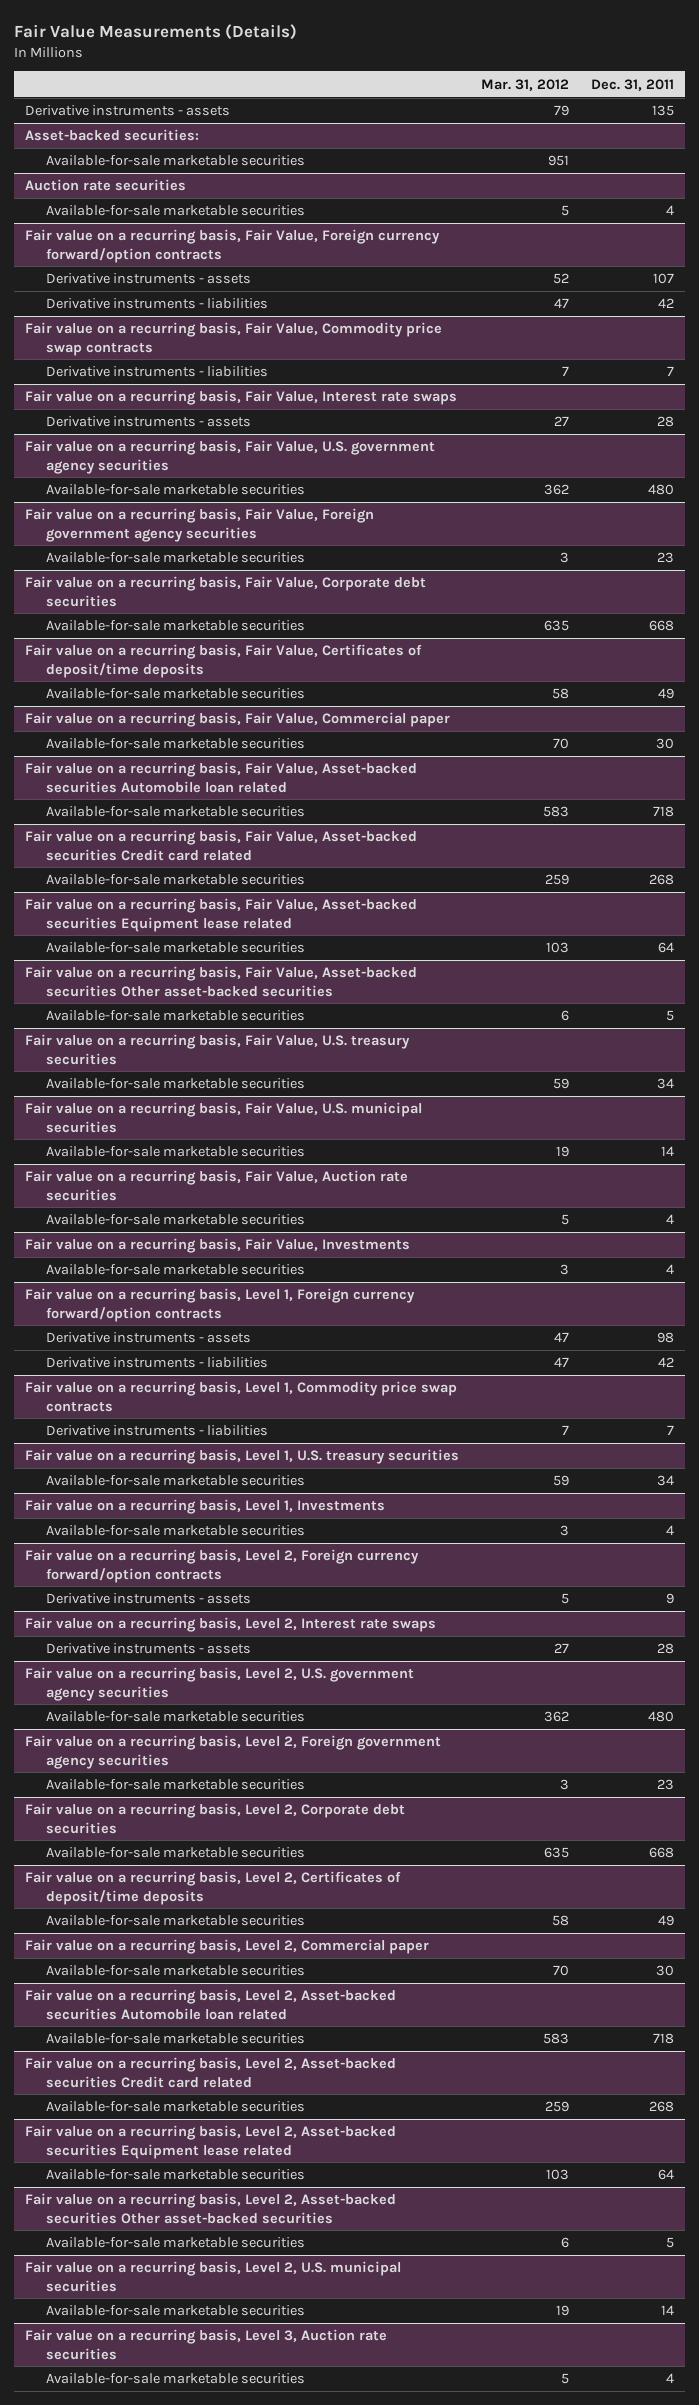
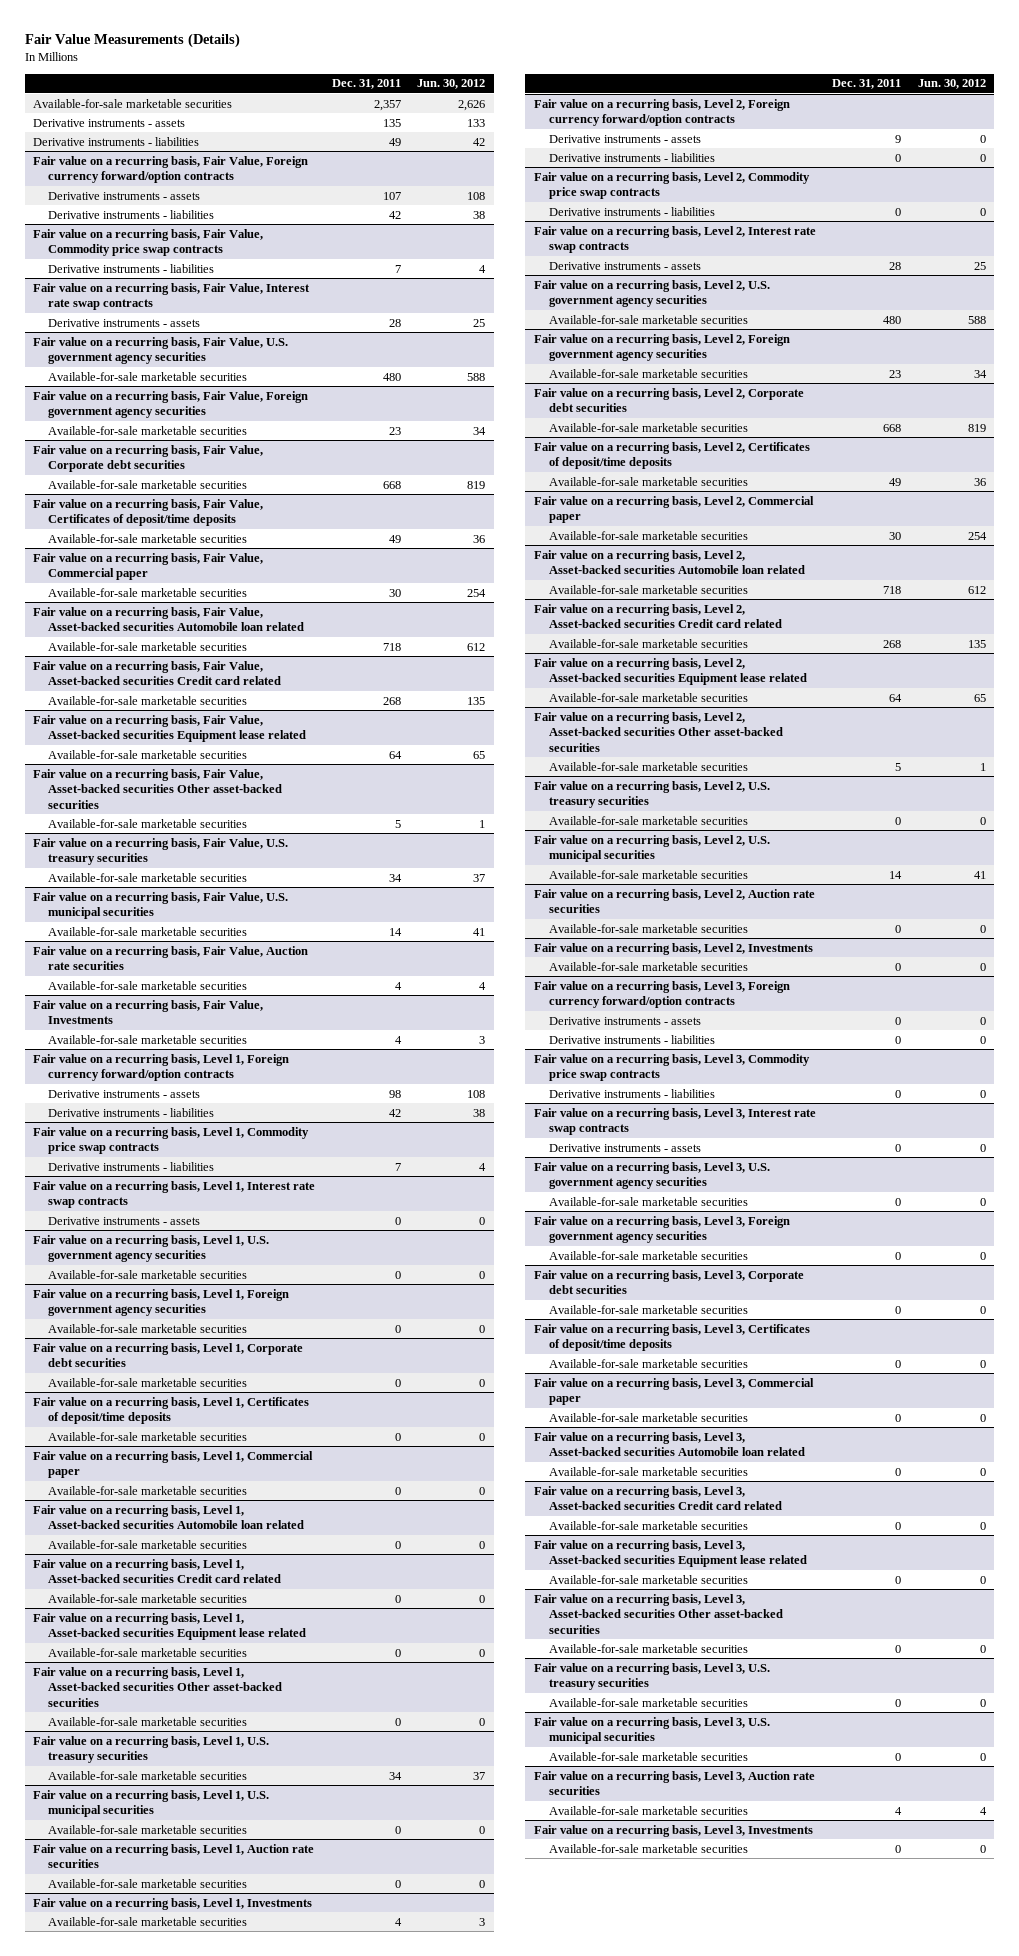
[481,78,570,91] Mar. 31, 2012 -> none
none -> [417,79,486,90] Jun. 30, 2012
none -> [32,98,232,108] Available-for-sale marketable securities
[24,129,199,142] Asset-backed securities: -> none
[45,155,305,167] Available-for-sale marketable securities -> none
[24,179,186,192] Auction rate securities -> none
[45,205,305,217] Available-for-sale marketable securities -> none
none -> [32,136,199,146] Derivative instruments - liabilities
[24,390,457,406] Fair value on a recurring basis, Fair Value, Interest rate swaps -> [32,282,310,311] Fair value on a recurring basis, Fair Value, Interest rate swap contracts
none -> [32,1180,315,1209] Fair value on a recurring basis, Level 1, Interest rate swap contracts
none -> [47,1216,200,1225] Derivative instruments - assets
none -> [32,1234,269,1263] Fair value on a recurring basis, Level 1, U.S. government agency securities
none -> [47,1269,247,1279] Available-for-sale marketable securities
none -> [32,1288,289,1317] Fair value on a recurring basis, Level 1, Foreign government agency securities
none -> [47,1323,247,1333] Available-for-sale marketable securities
none -> [32,1342,303,1368] Fair value on a recurring basis, Level 1, Corporate debt securities
none -> [47,1377,247,1387] Available-for-sale marketable securities
none -> [32,1396,309,1425] Fair value on a recurring basis, Level 1, Certificates of deposit/time deposits
none -> [47,1431,247,1441] Available-for-sale marketable securities
none -> [32,1450,313,1479] Fair value on a recurring basis, Level 1, Commercial paper
none -> [47,1485,247,1495] Available-for-sale marketable securities
none -> [32,1504,304,1530] Fair value on a recurring basis, Level 1, Asset-backed securities Automobile loan related
none -> [47,1539,247,1549] Available-for-sale marketable securities
none -> [32,1558,281,1584] Fair value on a recurring basis, Level 1, Asset-backed securities Credit card related
none -> [47,1593,247,1603] Available-for-sale marketable securities
none -> [32,1612,306,1641] Fair value on a recurring basis, Level 1, Asset-backed securities Equipment lease related
none -> [47,1647,247,1657] Available-for-sale marketable securities
none -> [32,1666,282,1708] Fair value on a recurring basis, Level 1, Asset-backed securities Other asset-backed securities
none -> [47,1716,247,1726] Available-for-sale marketable securities
none -> [32,1789,269,1818] Fair value on a recurring basis, Level 1, U.S. municipal securities
none -> [47,1824,247,1834] Available-for-sale marketable securities
none -> [32,1843,314,1869] Fair value on a recurring basis, Level 1, Auction rate securities
none -> [47,1878,247,1888] Available-for-sale marketable securities
none -> [548,152,715,162] Derivative instruments - liabilities
none -> [533,171,810,200] Fair value on a recurring basis, Level 2, Commodity price swap contracts
none -> [548,206,715,216] Derivative instruments - liabilities
[24,1617,436,1633] Fair value on a recurring basis, Level 2, Interest rate swaps -> [533,225,816,254] Fair value on a recurring basis, Level 2, Interest rate swap contracts
none -> [533,780,770,809] Fair value on a recurring basis, Level 2, U.S. treasury securities
none -> [548,815,748,825] Available-for-sale marketable securities
none -> [533,888,815,914] Fair value on a recurring basis, Level 2, Auction rate securities
none -> [548,923,748,933] Available-for-sale marketable securities
none -> [533,942,813,955] Fair value on a recurring basis, Level 2, Investments
none -> [548,961,748,971] Available-for-sale marketable securities
none -> [533,980,790,1009] Fair value on a recurring basis, Level 3, Foreign currency forward/option contracts
none -> [548,1016,701,1025] Derivative instruments - assets
none -> [548,1034,715,1044] Derivative instruments - liabilities
none -> [533,1053,810,1082] Fair value on a recurring basis, Level 3, Commodity price swap contracts
none -> [548,1088,715,1098] Derivative instruments - liabilities
none -> [533,1107,816,1136] Fair value on a recurring basis, Level 3, Interest rate swap contracts
none -> [548,1143,701,1152] Derivative instruments - assets
none -> [533,1161,770,1190] Fair value on a recurring basis, Level 3, U.S. government agency securities
none -> [548,1196,748,1206] Available-for-sale marketable securities
none -> [533,1215,790,1244] Fair value on a recurring basis, Level 3, Foreign government agency securities
none -> [548,1250,748,1260] Available-for-sale marketable securities
none -> [533,1269,804,1295] Fair value on a recurring basis, Level 3, Corporate debt securities
none -> [548,1304,748,1314] Available-for-sale marketable securities
none -> [533,1323,810,1352] Fair value on a recurring basis, Level 3, Certificates of deposit/time deposits
none -> [548,1358,748,1368] Available-for-sale marketable securities
none -> [533,1377,814,1406] Fair value on a recurring basis, Level 3, Commercial paper
none -> [548,1412,748,1422] Available-for-sale marketable securities
none -> [533,1431,805,1457] Fair value on a recurring basis, Level 3, Asset-backed securities Automobile loan related
none -> [548,1466,748,1476] Available-for-sale marketable securities
none -> [533,1485,782,1511] Fair value on a recurring basis, Level 3, Asset-backed securities Credit card related
none -> [548,1520,748,1530] Available-for-sale marketable securities
none -> [533,1539,807,1568] Fair value on a recurring basis, Level 3, Asset-backed securities Equipment lease related
none -> [548,1574,748,1584] Available-for-sale marketable securities
none -> [533,1593,783,1635] Fair value on a recurring basis, Level 3, Asset-backed securities Other asset-backed securities
none -> [548,1643,748,1653] Available-for-sale marketable securities
none -> [533,1662,770,1691] Fair value on a recurring basis, Level 3, U.S. treasury securities
none -> [548,1697,748,1707] Available-for-sale marketable securities
none -> [533,1716,770,1745] Fair value on a recurring basis, Level 3, U.S. municipal securities
none -> [548,1751,748,1761] Available-for-sale marketable securities
none -> [533,1824,813,1837] Fair value on a recurring basis, Level 3, Investments
none -> [548,1843,748,1853] Available-for-sale marketable securities

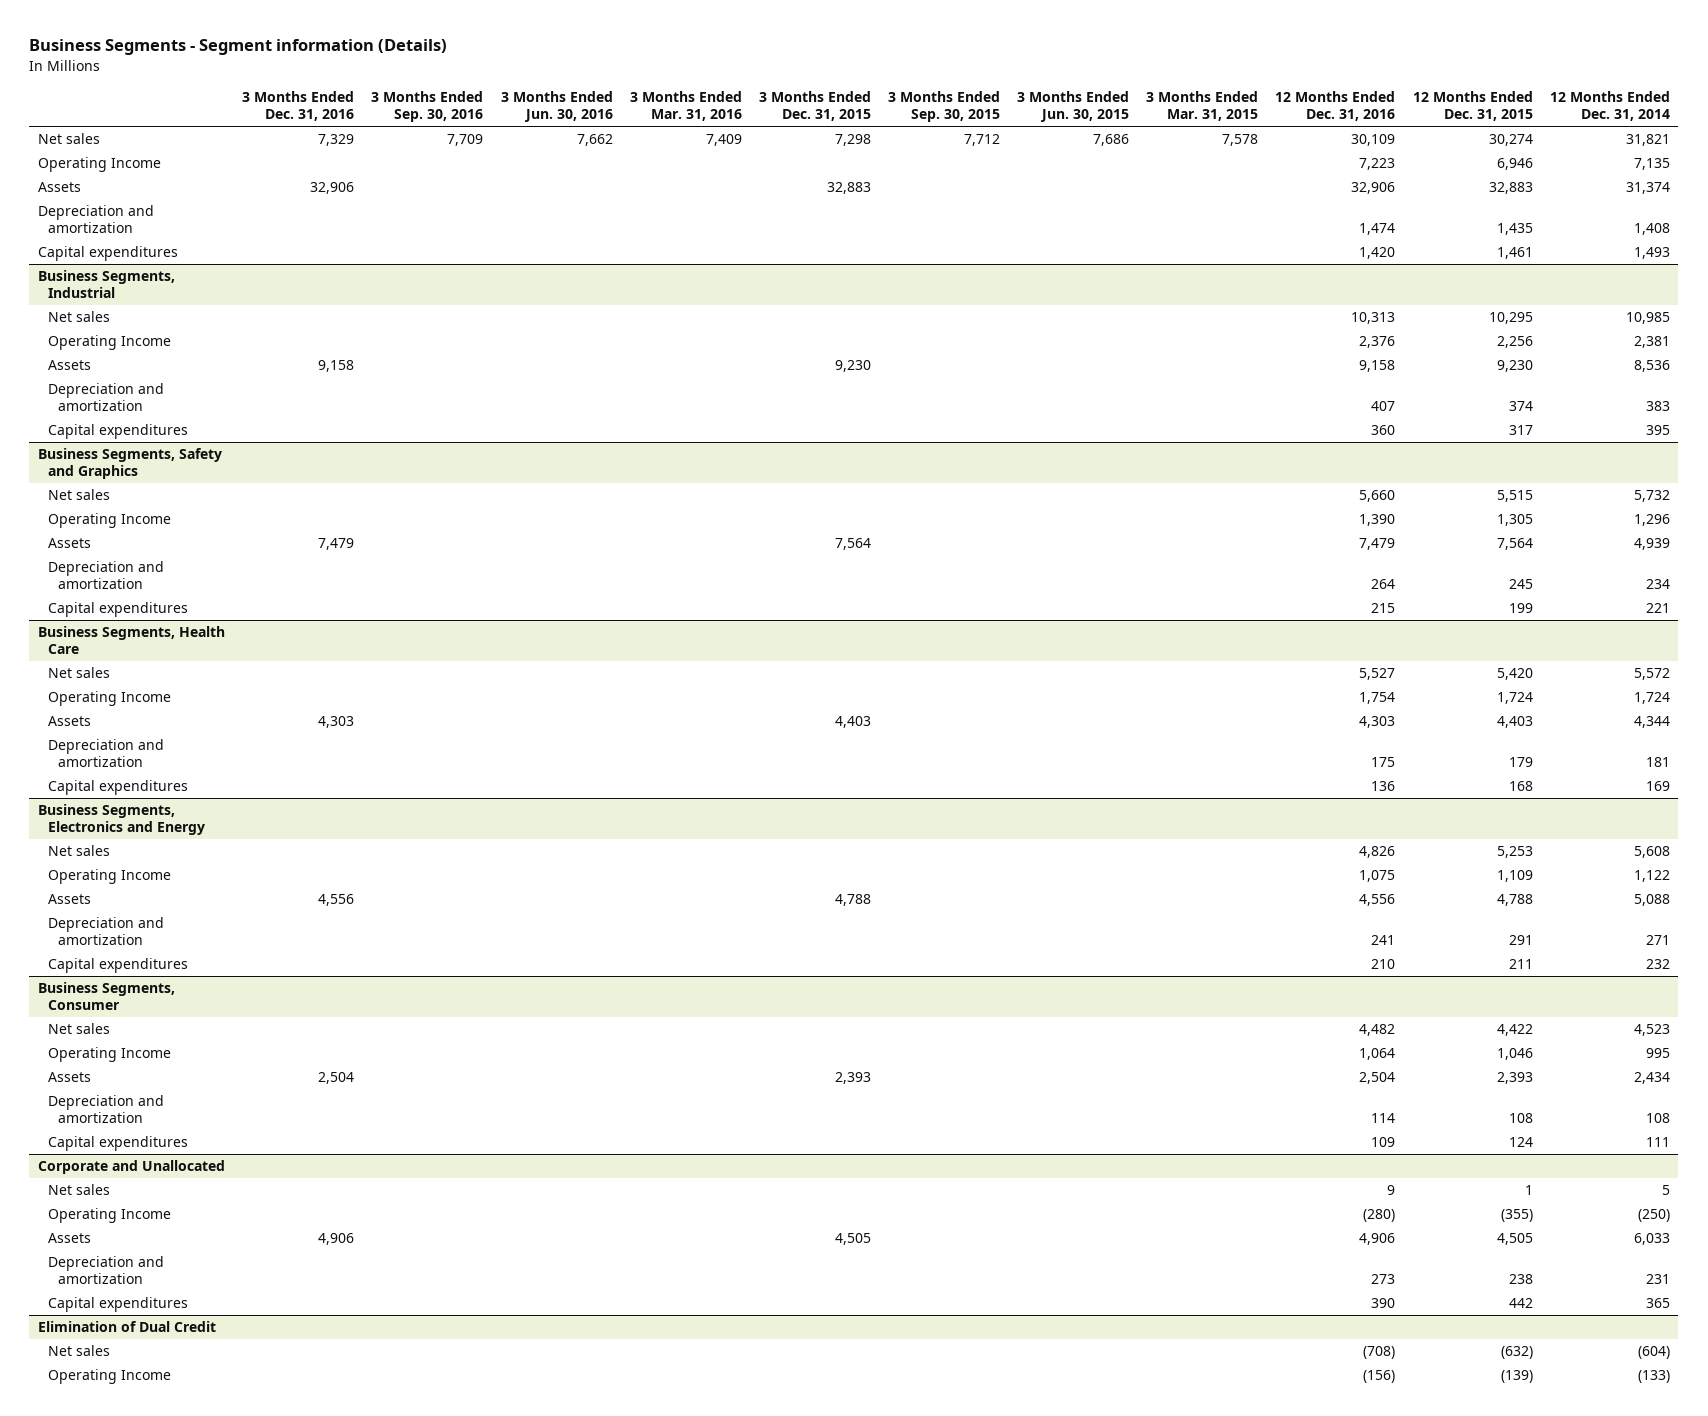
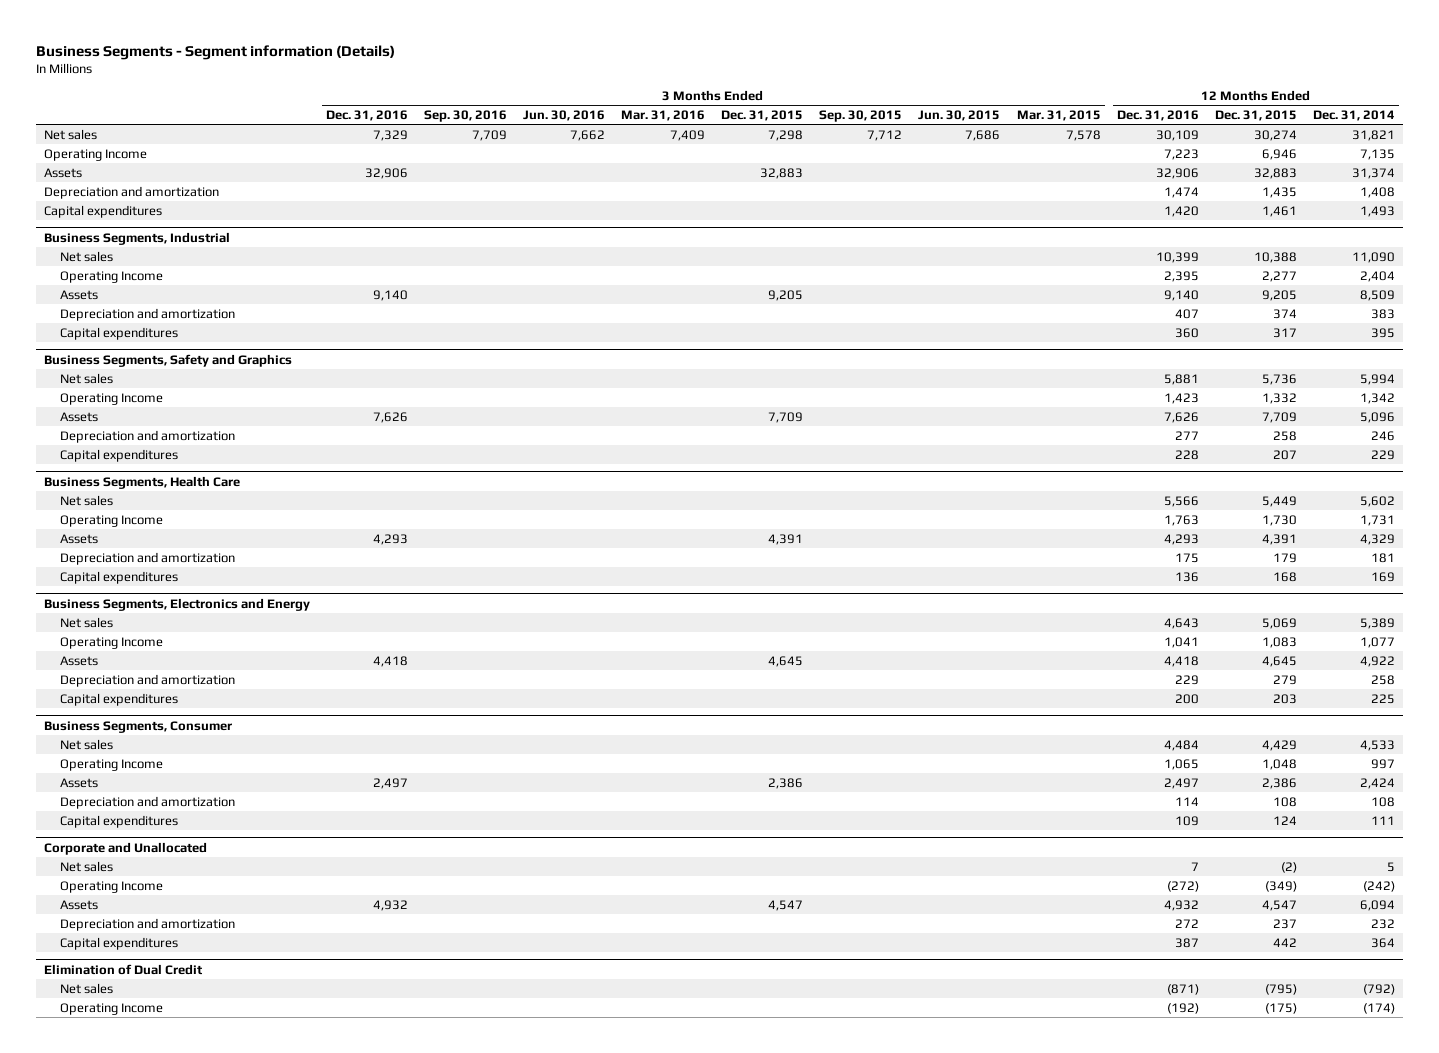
[1351,312,1396,325] 10,313 -> [1155,251,1199,263] 10,399
[1488,312,1533,325] 10,295 -> [1253,251,1297,263] 10,388
[1625,312,1670,325] 10,985 -> [1351,251,1395,263] 11,090
[1359,336,1396,349] 2,376 -> [1163,270,1199,282] 2,395
[1496,336,1533,349] 2,256 -> [1261,270,1297,282] 2,277
[1633,336,1670,349] 2,381 -> [1359,270,1395,282] 2,404
[318,360,355,373] 9,158 -> [372,289,408,301] 9,140
[834,360,871,373] 9,230 -> [768,289,804,301] 9,205
[1359,360,1396,373] 9,158 -> [1163,289,1199,301] 9,140
[1496,360,1533,373] 9,230 -> [1261,289,1297,301] 9,205
[1633,360,1670,373] 8,536 -> [1359,289,1395,301] 8,509
[1359,490,1396,503] 5,660 -> [1163,373,1199,385] 5,881
[1496,490,1533,503] 5,515 -> [1261,373,1297,385] 5,736
[1633,490,1670,503] 5,732 -> [1359,373,1395,385] 5,994
[1359,514,1396,527] 1,390 -> [1163,392,1199,404] 1,423
[1496,514,1533,527] 1,305 -> [1261,392,1297,404] 1,332
[1633,514,1670,527] 1,296 -> [1359,392,1395,404] 1,342
[318,538,355,551] 7,479 -> [372,411,408,423] 7,626
[834,538,871,551] 7,564 -> [768,411,804,423] 7,709
[1359,538,1396,551] 7,479 -> [1163,411,1199,423] 7,626
[1496,538,1533,551] 7,564 -> [1261,411,1297,423] 7,709
[1633,538,1670,551] 4,939 -> [1359,411,1395,423] 5,096
[1371,579,1396,590] 264 -> [1174,430,1199,440] 277
[1508,579,1533,590] 245 -> [1272,430,1297,441] 258
[1645,579,1670,590] 234 -> [1370,430,1395,441] 246
[1371,603,1396,614] 215 -> [1174,449,1199,460] 228
[1508,603,1533,614] 199 -> [1272,449,1297,460] 207
[1645,603,1670,614] 221 -> [1370,449,1395,460] 229
[1359,668,1396,681] 5,527 -> [1163,495,1199,507] 5,566
[1496,668,1533,681] 5,420 -> [1261,495,1297,507] 5,449
[1633,668,1670,681] 5,572 -> [1359,495,1395,507] 5,602
[1359,692,1396,705] 1,754 -> [1163,514,1199,526] 1,763
[1496,692,1533,705] 1,724 -> [1261,514,1297,526] 1,730
[1633,692,1670,705] 1,724 -> [1359,514,1395,526] 1,731
[318,716,355,729] 4,303 -> [372,533,408,545] 4,293
[834,716,871,729] 4,403 -> [768,533,804,545] 4,391
[1359,716,1396,729] 4,303 -> [1163,533,1199,545] 4,293
[1496,716,1533,729] 4,403 -> [1261,533,1297,545] 4,391
[1633,716,1670,729] 4,344 -> [1359,533,1395,545] 4,329
[1359,846,1396,859] 4,826 -> [1163,617,1199,629] 4,643
[1496,846,1533,859] 5,253 -> [1261,617,1297,629] 5,069
[1633,846,1670,859] 5,608 -> [1359,617,1395,629] 5,389
[1359,870,1396,883] 1,075 -> [1163,636,1199,648] 1,041
[1496,870,1533,883] 1,109 -> [1261,636,1297,648] 1,083
[1633,870,1670,883] 1,122 -> [1359,636,1395,648] 1,077
[318,894,355,907] 4,556 -> [372,655,408,667] 4,418
[834,894,871,907] 4,788 -> [768,655,804,667] 4,645
[1359,894,1396,907] 4,556 -> [1163,655,1199,667] 4,418
[1496,894,1533,907] 4,788 -> [1261,655,1297,667] 4,645
[1633,894,1670,907] 5,088 -> [1359,655,1395,667] 4,922
[1371,935,1396,946] 241 -> [1174,674,1199,685] 229
[1508,935,1533,946] 291 -> [1272,674,1297,685] 279
[1645,935,1670,946] 271 -> [1370,674,1395,685] 258
[1371,959,1396,970] 210 -> [1174,693,1199,704] 200
[1508,959,1533,970] 211 -> [1272,693,1297,704] 203
[1645,959,1670,970] 232 -> [1370,693,1395,704] 225
[1359,1024,1396,1037] 4,482 -> [1163,739,1199,751] 4,484
[1496,1024,1533,1037] 4,422 -> [1261,739,1297,751] 4,429
[1633,1024,1670,1037] 4,523 -> [1359,739,1395,751] 4,533
[1359,1048,1396,1061] 1,064 -> [1163,758,1199,770] 1,065
[1496,1048,1533,1061] 1,046 -> [1261,758,1297,770] 1,048
[1645,1048,1670,1059] 995 -> [1370,758,1395,769] 997
[318,1072,355,1085] 2,504 -> [372,777,408,789] 2,497
[834,1072,871,1085] 2,393 -> [768,777,804,789] 2,386
[1359,1072,1396,1085] 2,504 -> [1163,777,1199,789] 2,497
[1496,1072,1533,1085] 2,393 -> [1261,777,1297,789] 2,386
[1633,1072,1670,1085] 2,434 -> [1359,777,1395,789] 2,424
[1387,1185,1396,1196] 9 -> [1190,861,1199,871] 7
[1524,1185,1533,1196] 1 -> [1280,861,1297,873] (2)
[1363,1209,1396,1223] (280) -> [1166,880,1199,892] (272)
[1500,1209,1533,1223] (355) -> [1264,880,1297,892] (349)
[1637,1209,1670,1223] (250) -> [1362,880,1395,892] (242)
[318,1233,355,1246] 4,906 -> [372,899,408,911] 4,932
[834,1233,871,1246] 4,505 -> [768,899,804,911] 4,547
[1359,1233,1396,1246] 4,906 -> [1163,899,1199,911] 4,932
[1496,1233,1533,1246] 4,505 -> [1261,899,1297,911] 4,547
[1633,1233,1670,1246] 6,033 -> [1359,899,1395,911] 6,094
[1371,1274,1396,1285] 273 -> [1174,918,1199,928] 272
[1508,1274,1533,1285] 238 -> [1272,918,1297,929] 237
[1645,1274,1670,1285] 231 -> [1370,918,1395,929] 232
[1371,1298,1396,1309] 390 -> [1174,937,1199,948] 387
[1645,1298,1670,1309] 365 -> [1370,937,1395,948] 364
[1363,1346,1396,1360] (708) -> [1166,983,1199,995] (871)
[1500,1346,1533,1360] (632) -> [1264,983,1297,995] (795)
[1637,1346,1670,1360] (604) -> [1362,983,1395,995] (792)
[1363,1370,1396,1384] (156) -> [1166,1002,1199,1014] (192)
[1500,1370,1533,1384] (139) -> [1264,1002,1297,1014] (175)
[1637,1370,1670,1384] (133) -> [1362,1002,1395,1014] (174)

